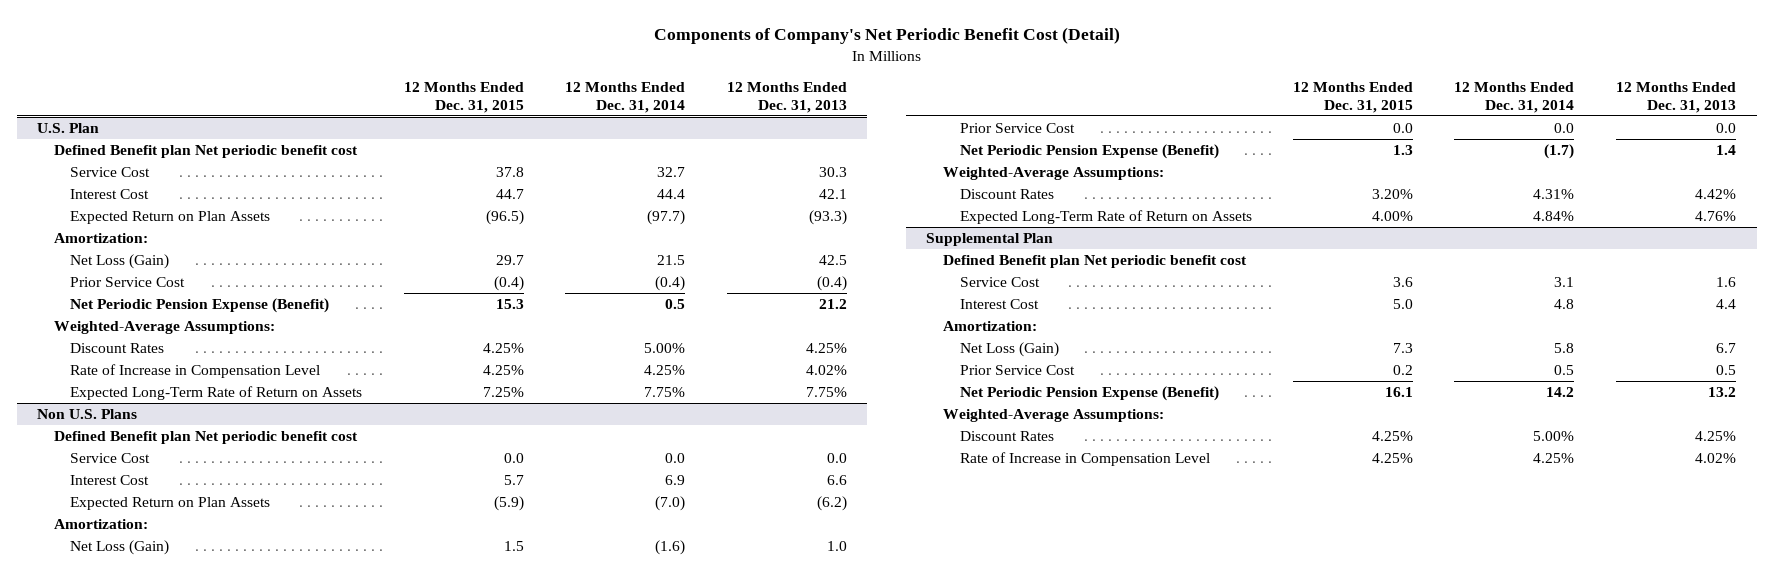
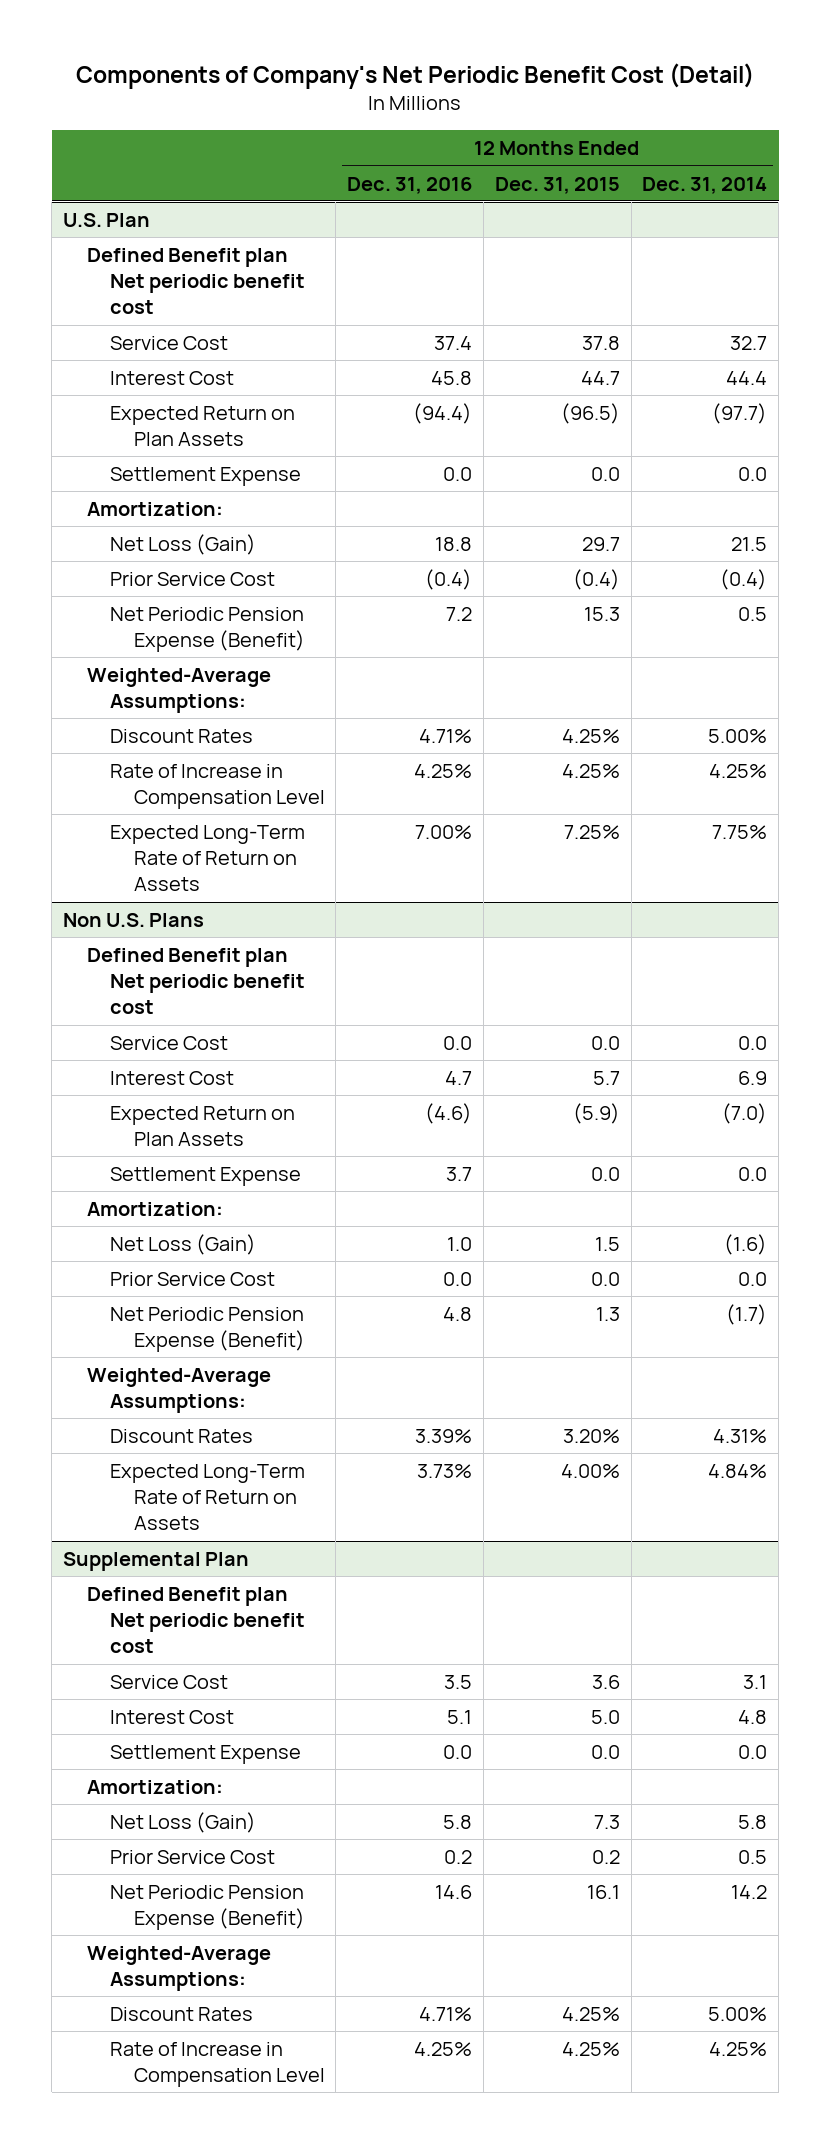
[726,82,847,114] 12 Months Ended Dec. 31, 2013 -> none
none -> [347,176,473,194] Dec. 31, 2016
none -> [110,466,302,486] Settlement Expense
none -> [110,1166,302,1186] Settlement Expense
none -> [110,1744,302,1764] Settlement Expense

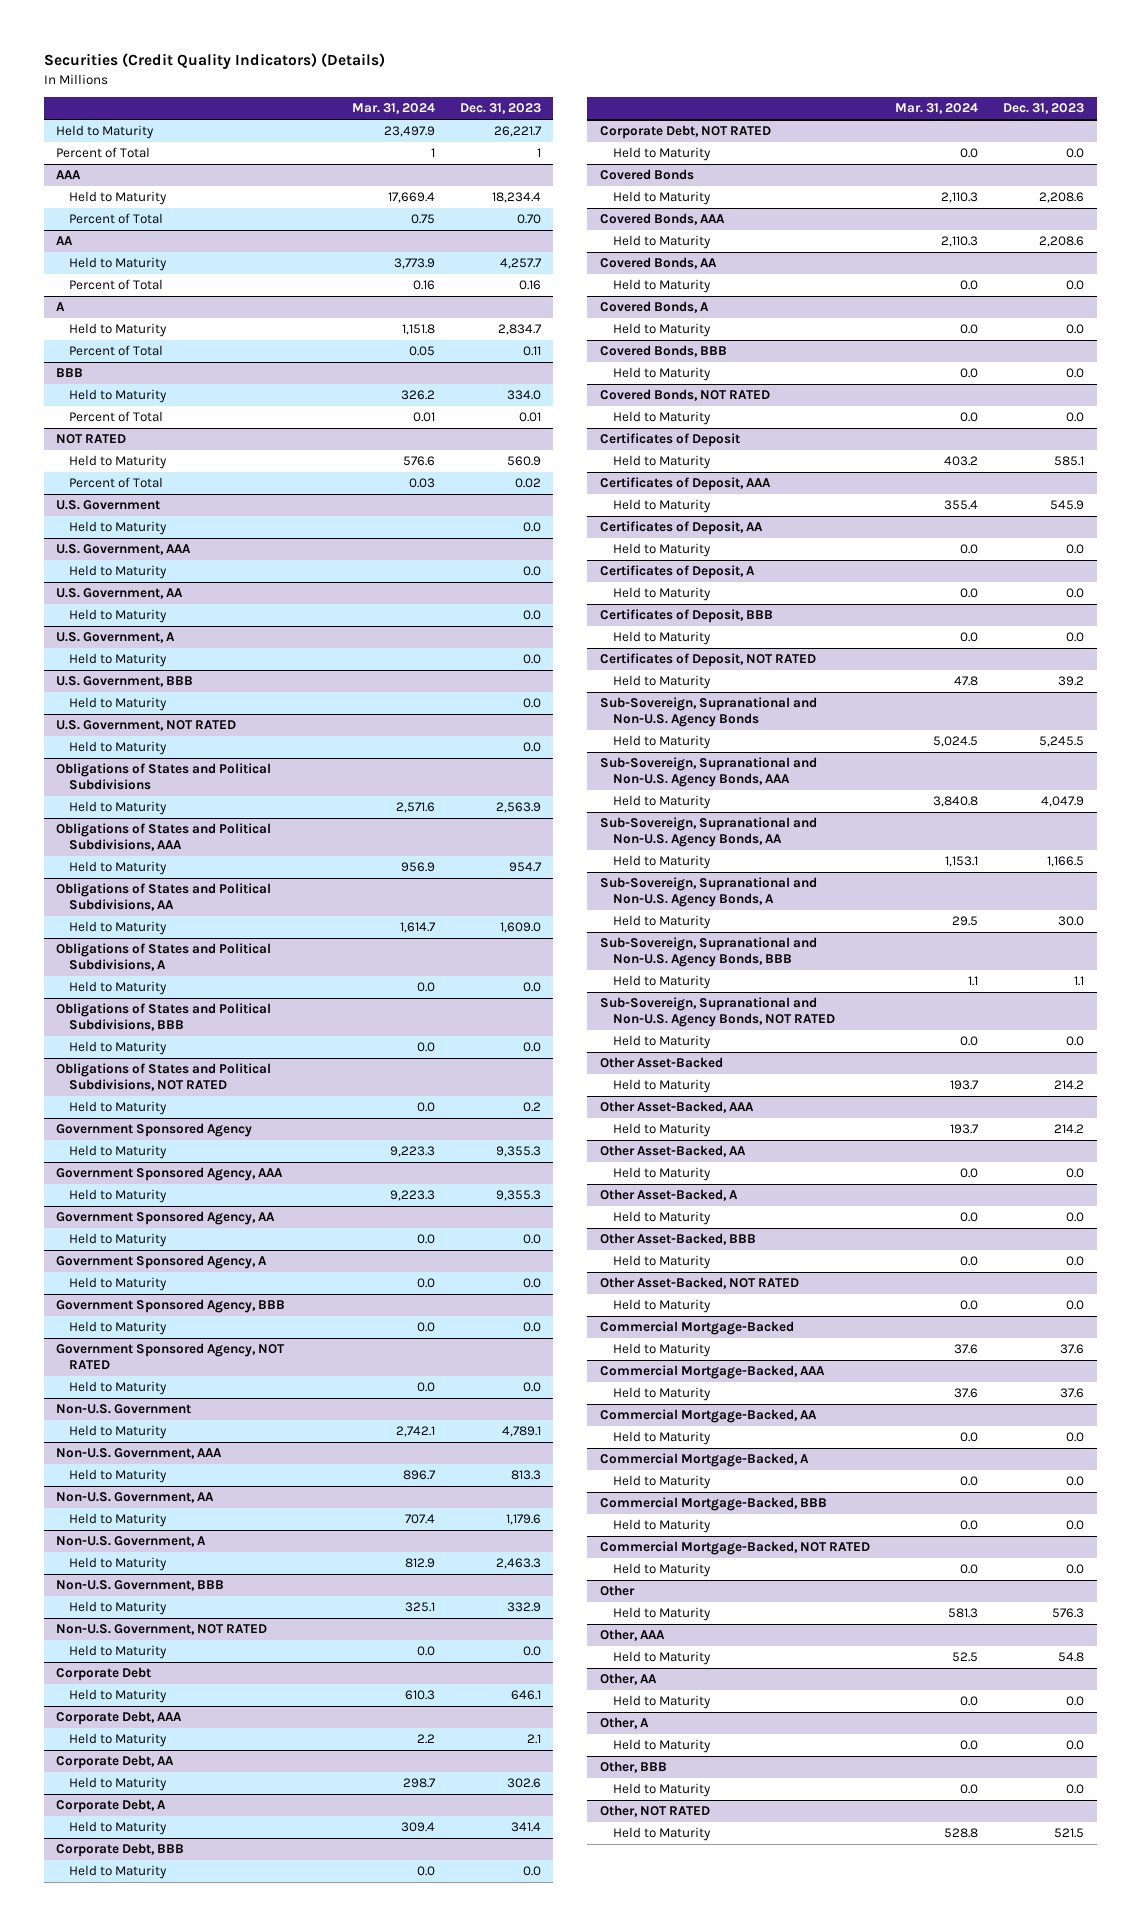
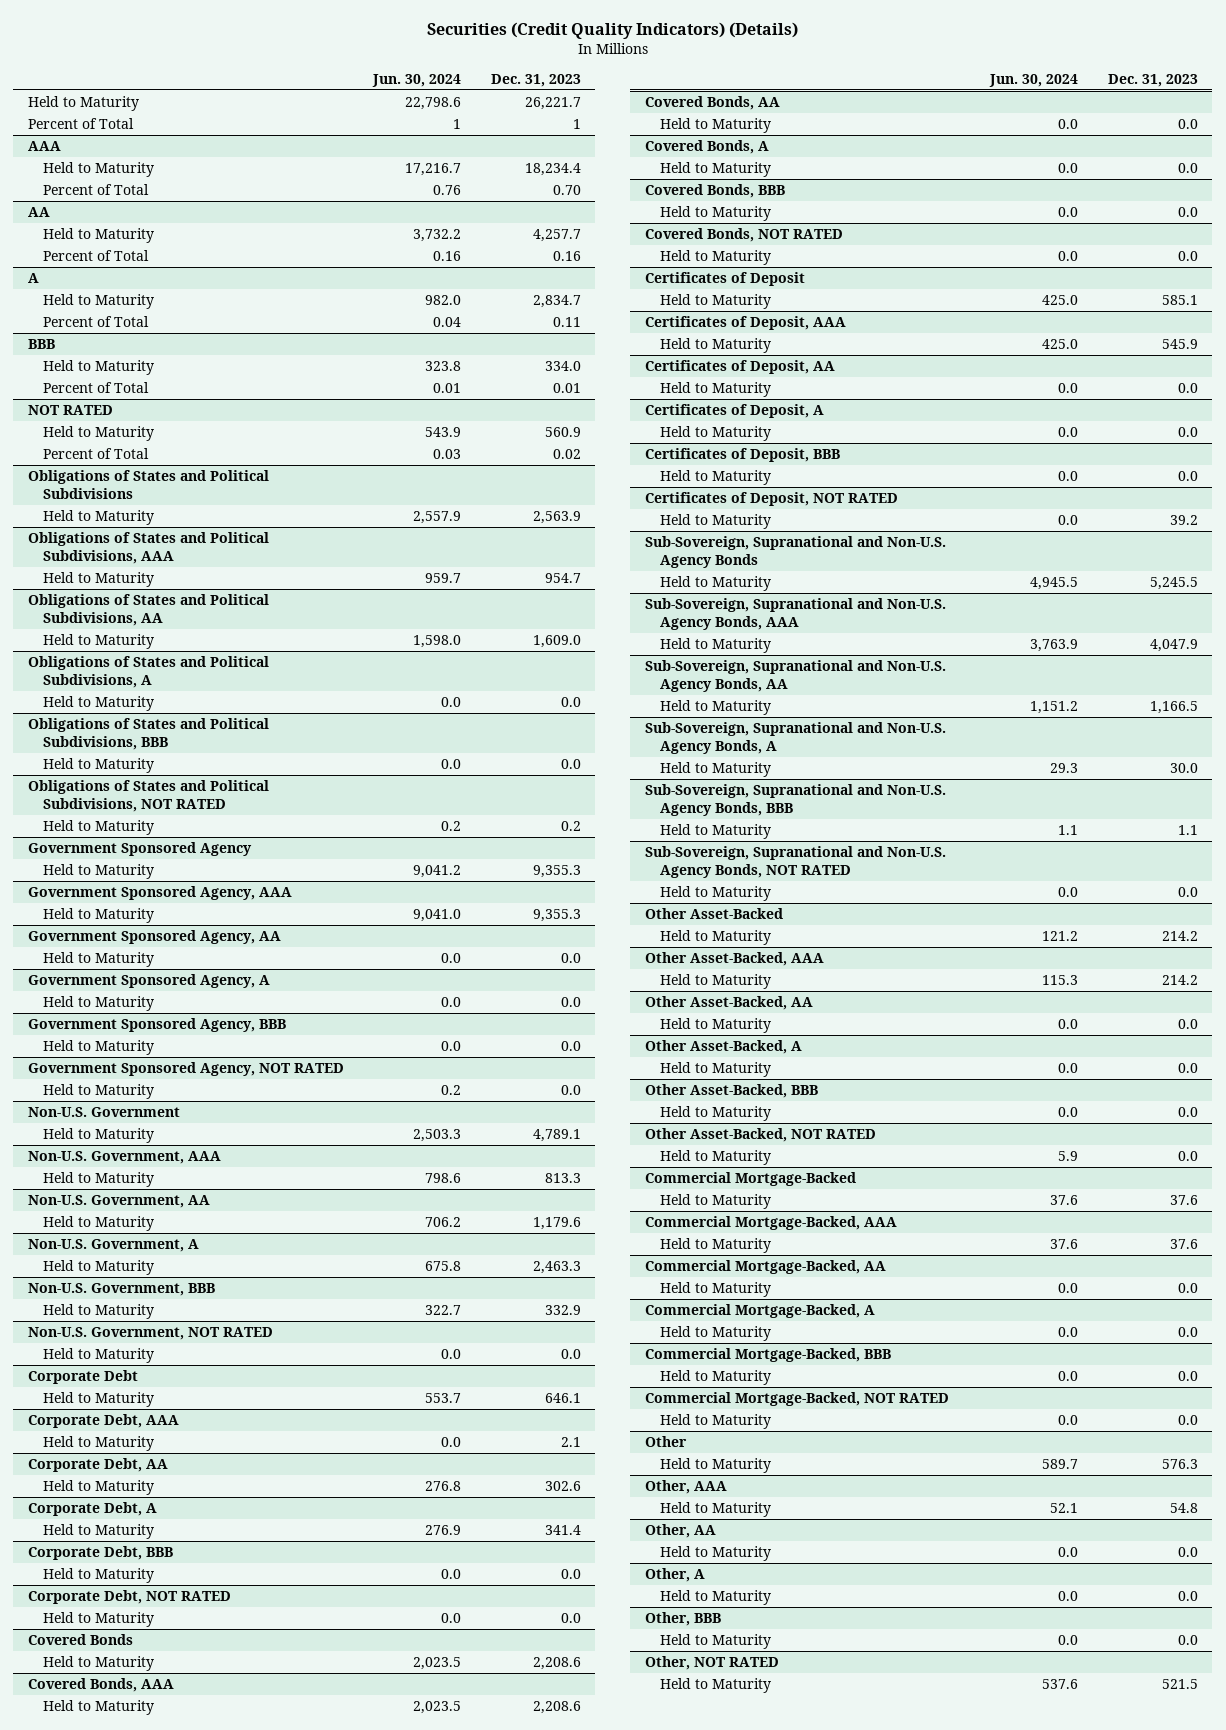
[351,103,435,115] Mar. 31, 2024 -> none
none -> [372,73,462,87] Jun. 30, 2024
[56,500,161,511] U.S. Government -> none
[69,521,168,536] Held to Maturity -> none
[56,544,192,556] U.S. Government, AAA -> none
[69,565,168,580] Held to Maturity -> none
[56,588,184,600] U.S. Government, AA -> none
[69,609,168,624] Held to Maturity -> none
[56,632,176,644] U.S. Government, A -> none
[69,653,168,668] Held to Maturity -> none
[56,676,194,688] U.S. Government, BBB -> none
[69,697,168,712] Held to Maturity -> none
[56,720,237,732] U.S. Government, NOT RATED -> none
[69,741,168,756] Held to Maturity -> none

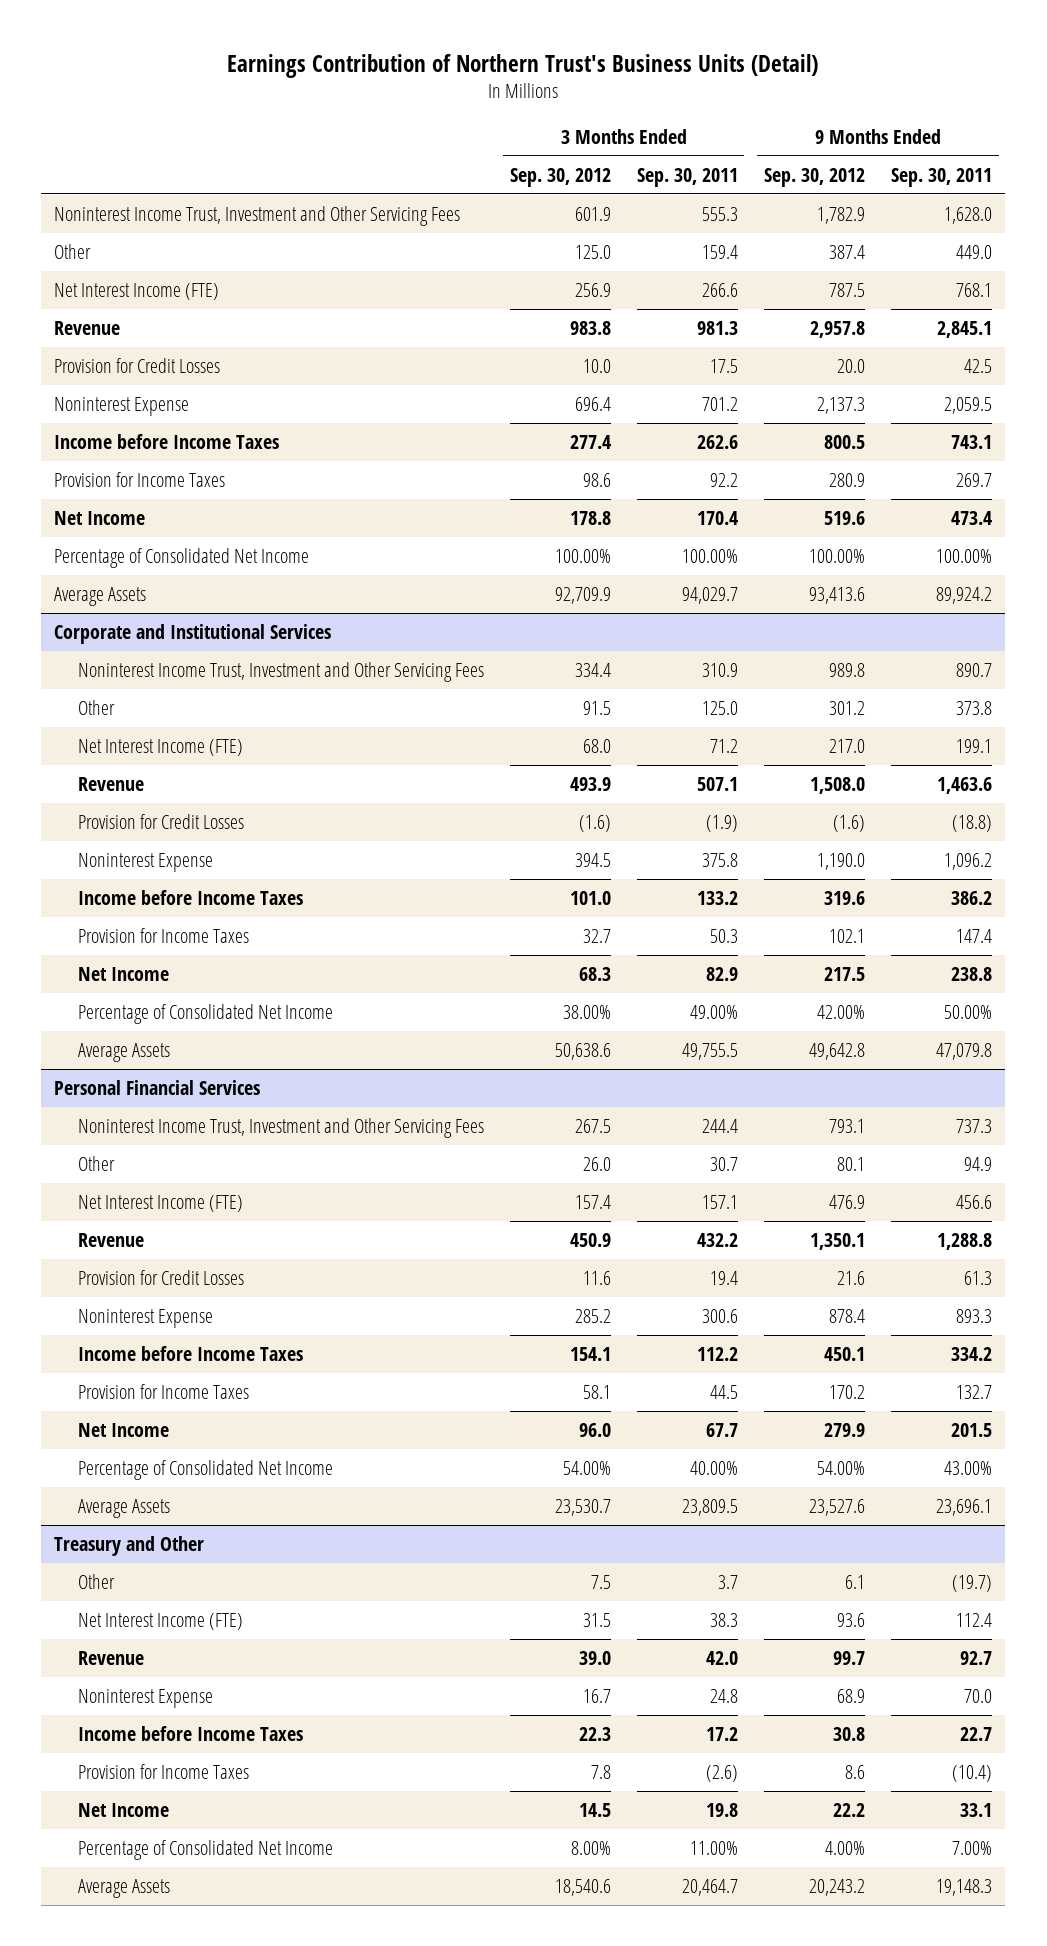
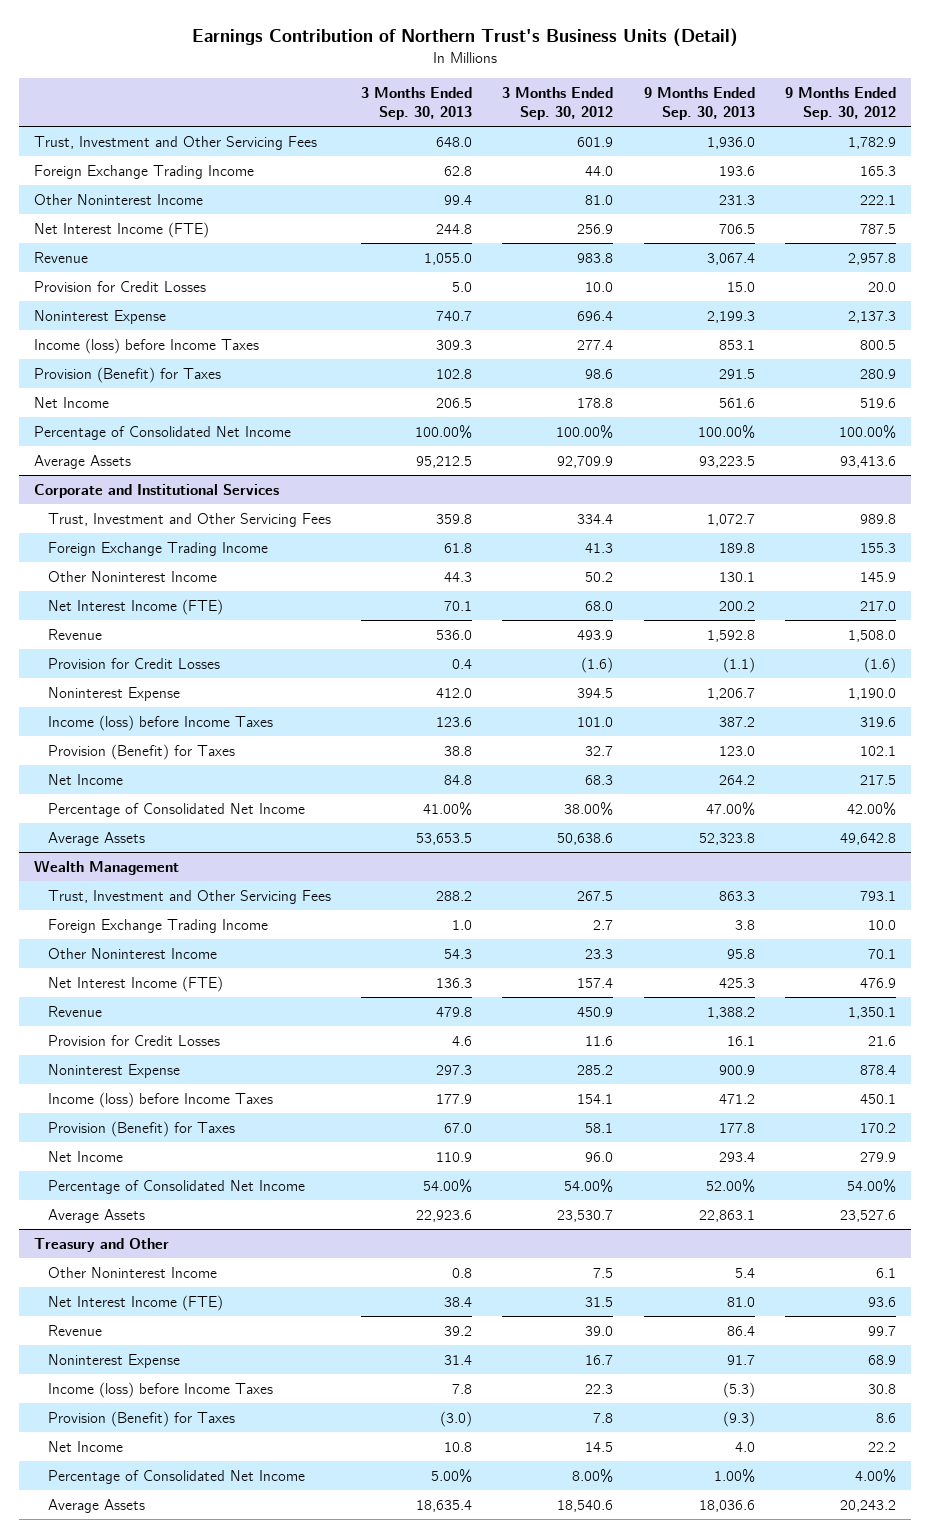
[636,167,738,187] Sep. 30, 2011 -> none
[891,167,993,187] Sep. 30, 2011 -> none
none -> [361,87,473,120] 3 Months Ended Sep. 30, 2013
none -> [643,87,755,120] 9 Months Ended Sep. 30, 2013
[54,206,461,227] Noninterest Income Trust, Investment and Other Servicing Fees -> [33,135,317,150] Trust, Investment and Other Servicing Fees
none -> [33,164,254,179] Foreign Exchange Trading Income
[54,244,92,260] Other -> [33,193,203,205] Other Noninterest Income
[574,245,611,260] 125.0 -> [585,194,614,205] 81.0
[829,245,866,260] 387.4 -> [860,194,897,205] 222.1
[54,434,280,450] Income before Income Taxes -> [33,337,259,354] Income (loss) before Income Taxes
[54,472,226,488] Provision for Income Taxes -> [33,366,221,383] Provision (Benefit) for Taxes
[77,662,484,683] Noninterest Income Trust, Investment and Other Servicing Fees -> [47,512,331,527] Trust, Investment and Other Servicing Fees
none -> [47,541,268,556] Foreign Exchange Trading Income
[77,700,115,716] Other -> [47,570,217,582] Other Noninterest Income
[582,701,611,716] 91.5 -> [585,571,614,582] 50.2
[829,701,866,716] 301.2 -> [860,571,897,582] 145.9
[77,890,303,906] Income before Income Taxes -> [47,714,273,731] Income (loss) before Income Taxes
[77,928,249,944] Provision for Income Taxes -> [47,743,235,760] Provision (Benefit) for Taxes
[54,1080,261,1096] Personal Financial Services -> none
none -> [33,859,179,875] Wealth Management
[77,1118,484,1139] Noninterest Income Trust, Investment and Other Servicing Fees -> [47,889,331,904] Trust, Investment and Other Servicing Fees
none -> [47,918,268,933] Foreign Exchange Trading Income
[77,1156,115,1172] Other -> [47,947,217,959] Other Noninterest Income
[582,1157,611,1172] 26.0 -> [585,948,614,959] 23.3
[837,1157,866,1172] 80.1 -> [868,948,897,959] 70.1
[77,1346,303,1362] Income before Income Taxes -> [47,1091,273,1108] Income (loss) before Income Taxes
[77,1384,249,1400] Provision for Income Taxes -> [47,1120,235,1137] Provision (Benefit) for Taxes
[77,1574,115,1590] Other -> [47,1266,217,1278] Other Noninterest Income
[77,1726,303,1742] Income before Income Taxes -> [47,1381,273,1398] Income (loss) before Income Taxes
[77,1764,249,1780] Provision for Income Taxes -> [47,1410,235,1427] Provision (Benefit) for Taxes

